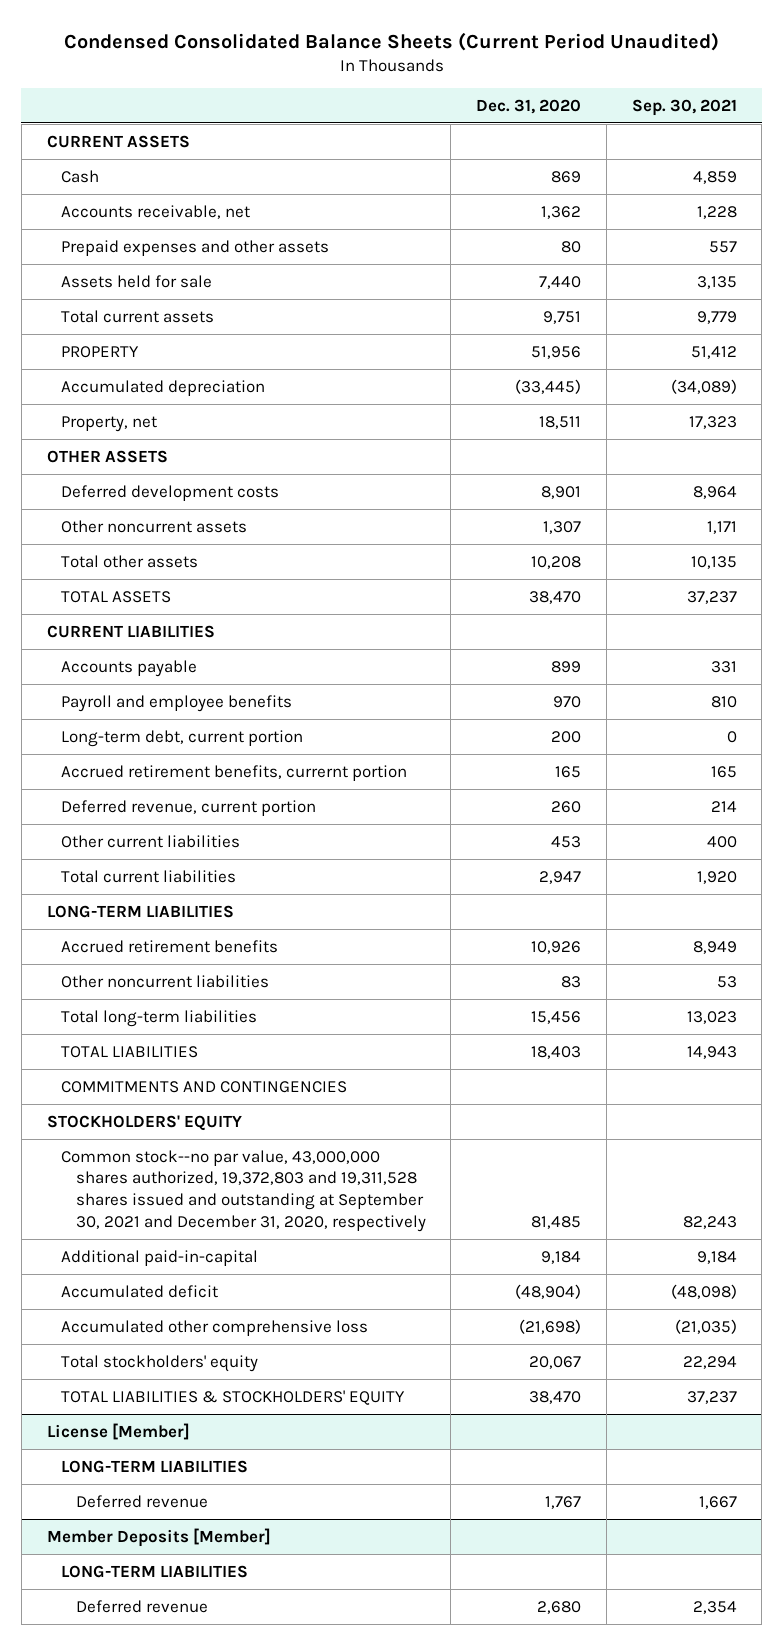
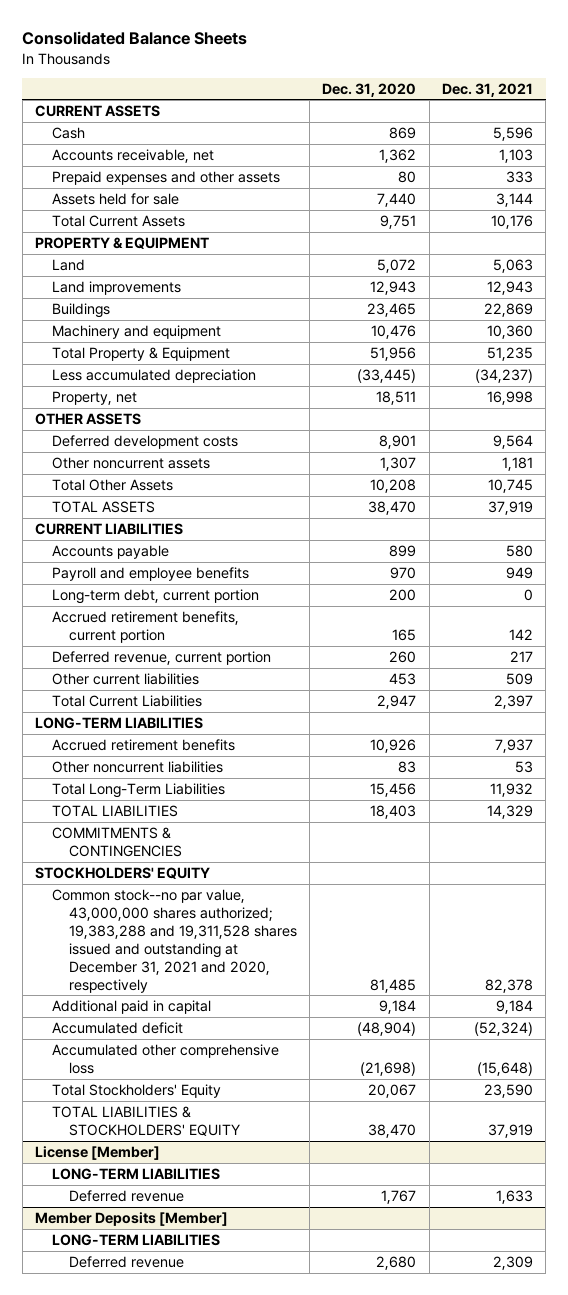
[63,32,719,52] Condensed Consolidated Balance Sheets (Current Period Unaudited) -> [22,31,248,46] Consolidated Balance Sheets
[631,99,737,117] Sep. 30, 2021 -> none
none -> [441,82,533,97] Dec. 31, 2021
[61,309,215,323] Total current assets -> [51,214,185,227] Total Current Assets
none -> [34,236,209,249] PROPERTY & EQUIPMENT
none -> [51,258,85,271] Land
none -> [51,280,181,295] Land improvements
none -> [51,302,110,318] Buildings
none -> [51,324,221,339] Machinery and equipment
[61,345,140,358] PROPERTY -> [51,346,230,361] Total Property & Equipment
[61,379,266,396] Accumulated depreciation -> [51,368,256,383] Less accumulated depreciation
[61,554,199,568] Total other assets -> [51,478,173,491] Total Other Assets
[61,764,408,781] Accrued retirement benefits, currernt portion -> [51,610,239,643] Accrued retirement benefits, current portion
[61,869,237,883] Total current liabilities -> [51,694,202,707] Total Current Liabilities
[61,1009,258,1027] Total long-term liabilities -> [51,782,225,798] Total Long-Term Liabilities
[61,1080,348,1093] COMMITMENTS AND CONTINGENCIES -> [51,826,183,857] COMMITMENTS & CONTINGENCIES
[61,1149,426,1232] Common stock--no par value, 43,000,000 shares authorized, 19,372,803 and 19,311,528 shares issued and outstanding at September 30, 2021 and December 31, 2020, respectively -> [51,888,298,993] Common stock--no par value, 43,000,000 shares authorized; 19,383,288 and 19,311,528 shares issued and outstanding at December 31, 2021 and 2020, respectively
[61,1249,259,1266] Additional paid-in-capital -> [51,999,211,1014] Additional paid in capital
[61,1354,259,1372] Total stockholders' equity -> [51,1083,221,1098] Total Stockholders' Equity

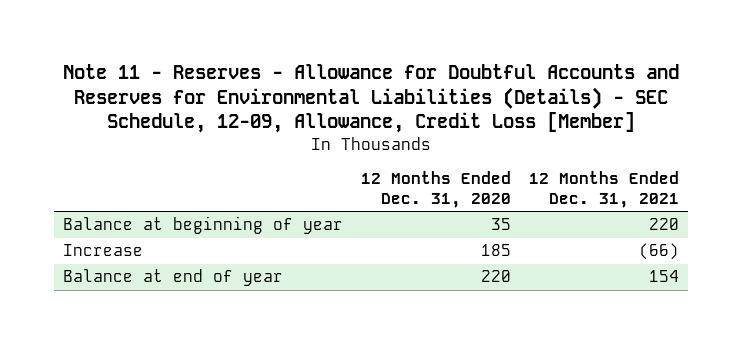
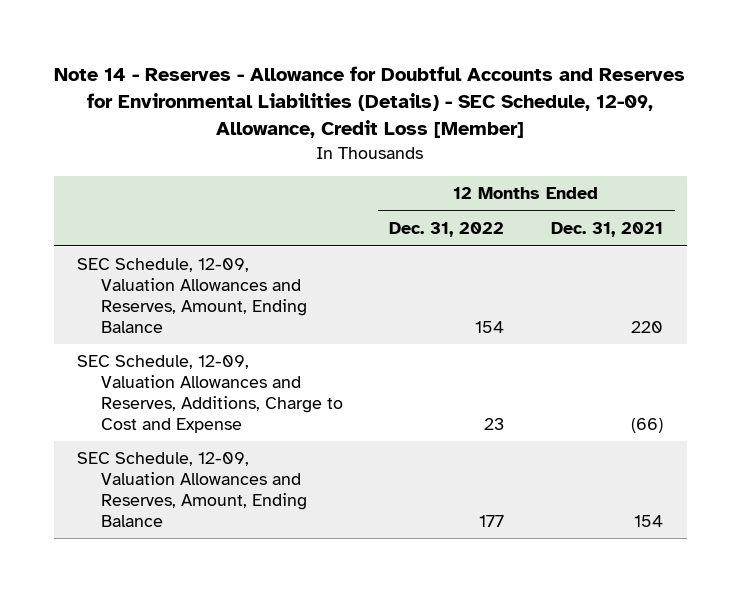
[62,63,679,134] Note 11 - Reserves - Allowance for Doubtful Accounts and Reserves for Environmental Liabilities (Details) - SEC Schedule, 12-09, Allowance, Credit Loss [Member] -> [54,65,686,139] Note 14 - Reserves - Allowance for Doubtful Accounts and Reserves for Environmental Liabilities (Details) - SEC Schedule, 12-09, Allowance, Credit Loss [Member]
[360,171,511,209] 12 Months Ended Dec. 31, 2020 -> none
none -> [389,222,505,238] Dec. 31, 2022
[62,216,343,235] Balance at beginning of year -> [77,258,307,333] SEC Schedule, 12-09, Valuation Allowances and Reserves, Amount, Ending Balance
[62,244,143,257] Increase -> [77,355,343,433] SEC Schedule, 12-09, Valuation Allowances and Reserves, Additions, Charge to Cost and Expense
[62,269,283,287] Balance at end of year -> [77,452,307,527] SEC Schedule, 12-09, Valuation Allowances and Reserves, Amount, Ending Balance

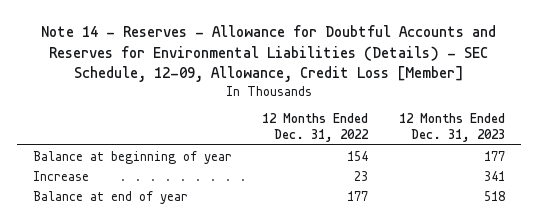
[551,222,664,238] Dec. 31, 2021 -> none
none -> [399,113,506,143] 12 Months Ended Dec. 31, 2023
[77,258,307,333] SEC Schedule, 12-09, Valuation Allowances and Reserves, Amount, Ending Balance -> [32,150,232,164] Balance at beginning of year
[77,355,343,433] SEC Schedule, 12-09, Valuation Allowances and Reserves, Additions, Charge to Cost and Expense -> [32,170,89,181] Increase
[77,452,307,527] SEC Schedule, 12-09, Valuation Allowances and Reserves, Amount, Ending Balance -> [32,190,188,204] Balance at end of year

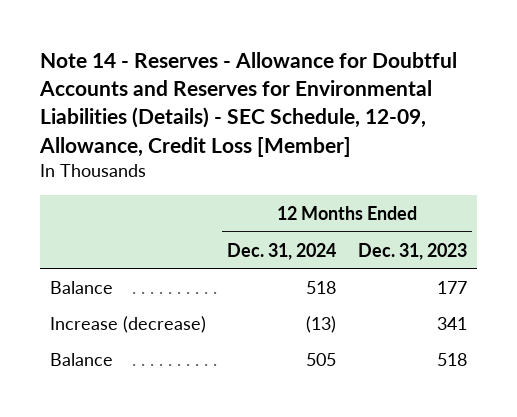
[262,113,370,143] 12 Months Ended Dec. 31, 2022 -> none
none -> [227,242,337,260] Dec. 31, 2024
[32,150,232,164] Balance at beginning of year -> [50,280,114,294] Balance
[32,170,89,181] Increase -> [50,315,207,333] Increase (decrease)
[32,190,188,204] Balance at end of year -> [50,352,114,366] Balance

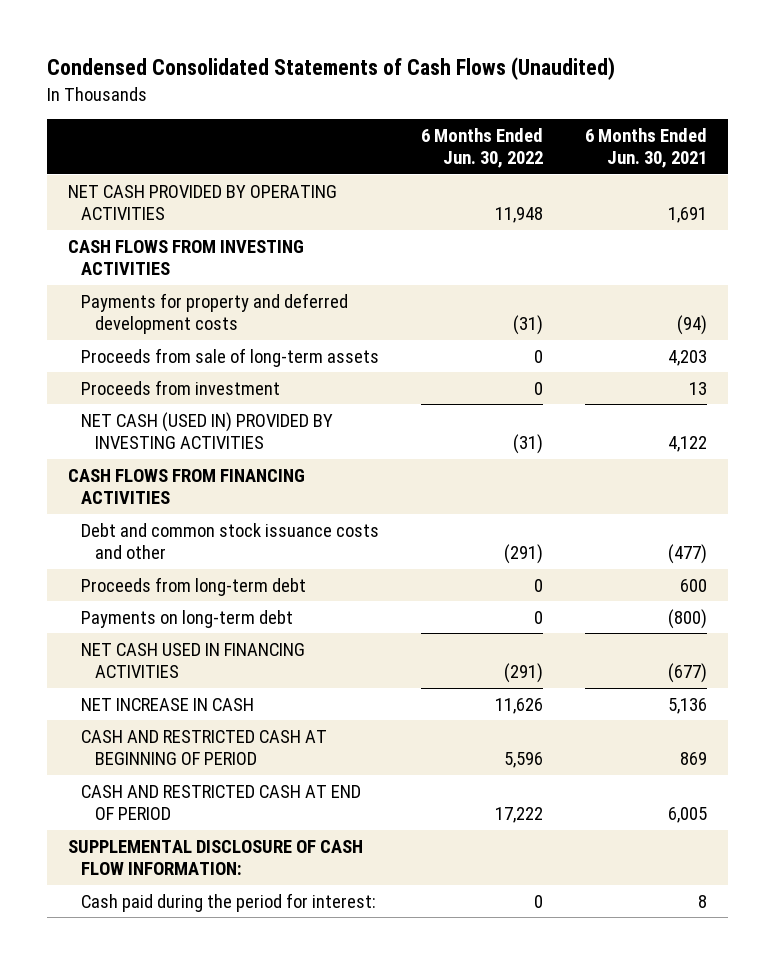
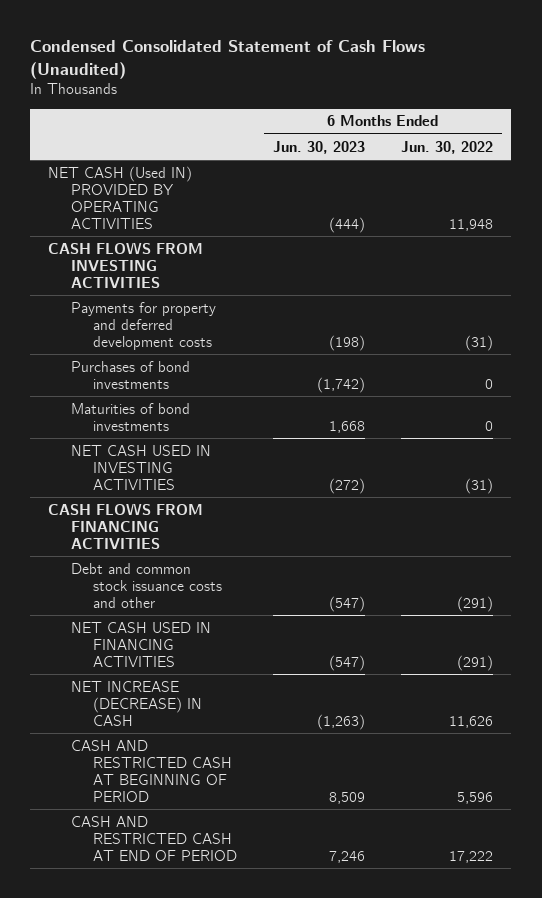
[46,57,615,81] Condensed Consolidated Statements of Cash Flows (Unaudited) -> [30,40,426,79] Condensed Consolidated Statement of Cash Flows (Unaudited)
[584,127,707,169] 6 Months Ended Jun. 30, 2021 -> none
none -> [273,140,366,154] Jun. 30, 2023
[67,184,337,221] NET CASH PROVIDED BY OPERATING ACTIVITIES -> [48,165,193,229] NET CASH (Used IN) PROVIDED BY OPERATING ACTIVITIES
[81,347,380,367] Proceeds from sale of long-term assets -> none
[81,379,281,395] Proceeds from investment -> none
none -> [70,360,190,389] Purchases of bond investments
none -> [70,402,190,431] Maturities of bond investments
[81,411,334,450] NET CASH (USED IN) PROVIDED BY INVESTING ACTIVITIES -> [70,444,211,490] NET CASH USED IN INVESTING ACTIVITIES
[81,576,307,596] Proceeds from long-term debt -> none
[81,609,294,628] Payments on long-term debt -> none
[81,697,255,711] NET INCREASE IN CASH -> [70,680,203,726] NET INCREASE (DECREASE) IN CASH
[67,839,363,876] SUPPLEMENTAL DISCLOSURE OF CASH FLOW INFORMATION: -> none
[81,892,377,912] Cash paid during the period for interest: -> none

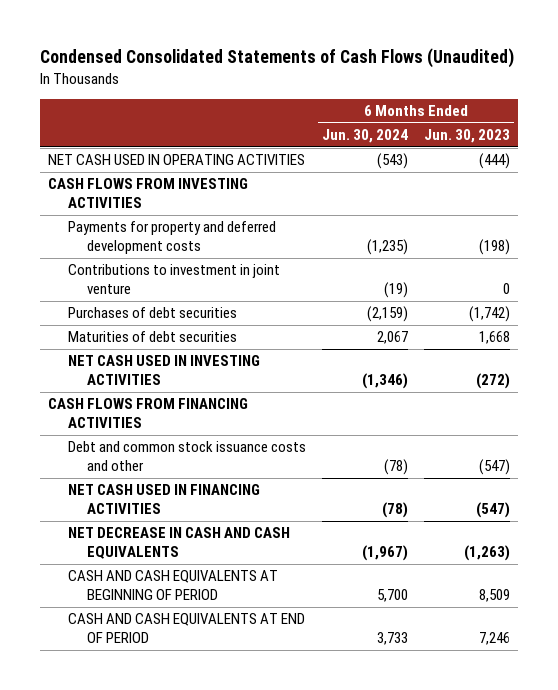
[30,40,426,79] Condensed Consolidated Statement of Cash Flows (Unaudited) -> [39,48,514,69] Condensed Consolidated Statements of Cash Flows (Unaudited)
[401,140,494,154] Jun. 30, 2022 -> none
none -> [321,129,408,144] Jun. 30, 2024
[48,165,193,229] NET CASH (Used IN) PROVIDED BY OPERATING ACTIVITIES -> [47,154,305,166] NET CASH USED IN OPERATING ACTIVITIES
none -> [67,264,280,294] Contributions to investment in joint venture
[70,360,190,389] Purchases of bond investments -> [67,307,237,319] Purchases of debt securities
[70,402,190,431] Maturities of bond investments -> [67,331,237,343] Maturities of debt securities
[70,680,203,726] NET INCREASE (DECREASE) IN CASH -> [67,527,290,559] NET DECREASE IN CASH AND CASH EQUIVALENTS
[70,739,233,802] CASH AND RESTRICTED CASH AT BEGINNING OF PERIOD -> [67,570,278,600] CASH AND CASH EQUIVALENTS AT BEGINNING OF PERIOD
[70,815,238,861] CASH AND RESTRICTED CASH AT END OF PERIOD -> [67,613,305,643] CASH AND CASH EQUIVALENTS AT END OF PERIOD

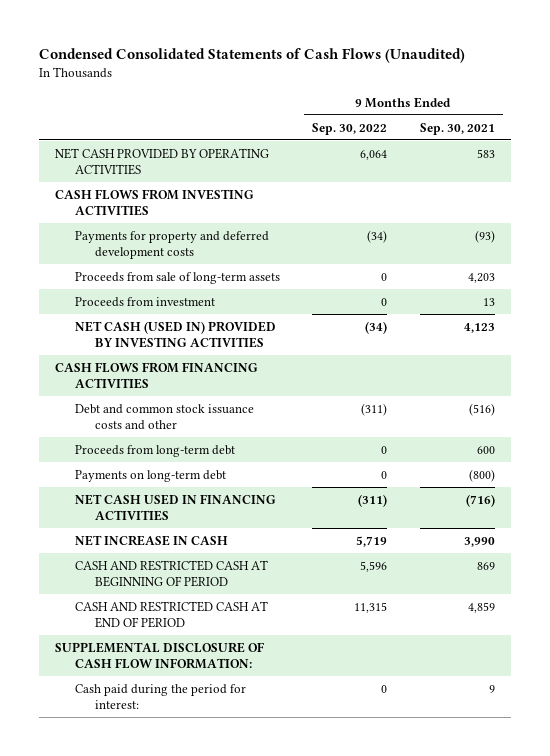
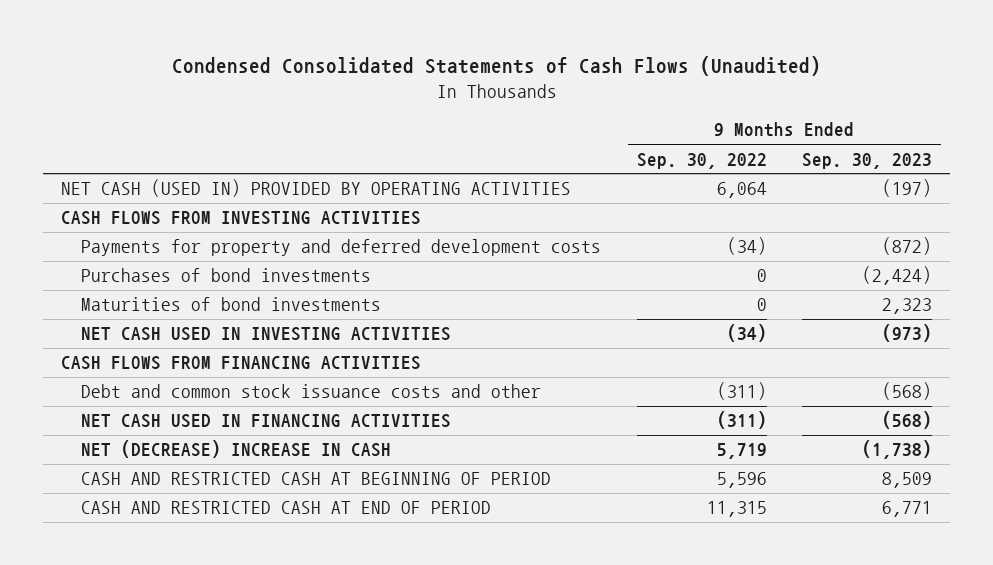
[419,122,495,135] Sep. 30, 2021 -> none
none -> [802,152,933,169] Sep. 30, 2023
[55,147,270,175] NET CASH PROVIDED BY OPERATING ACTIVITIES -> [61,179,572,198] NET CASH (USED IN) PROVIDED BY OPERATING ACTIVITIES
[74,271,280,284] Proceeds from sale of long-term assets -> none
[74,296,215,307] Proceeds from investment -> none
none -> [81,268,372,283] Purchases of bond investments
none -> [81,297,382,312] Maturities of bond investments
[74,320,276,348] NET CASH (USED IN) PROVIDED BY INVESTING ACTIVITIES -> [81,327,452,342] NET CASH USED IN INVESTING ACTIVITIES
[74,444,235,457] Proceeds from long-term debt -> none
[74,469,226,482] Payments on long-term debt -> none
[74,534,228,546] NET INCREASE IN CASH -> [81,440,392,459] NET (DECREASE) INCREASE IN CASH
[55,641,265,669] SUPPLEMENTAL DISCLOSURE OF CASH FLOW INFORMATION: -> none
[74,683,246,709] Cash paid during the period for interest: -> none

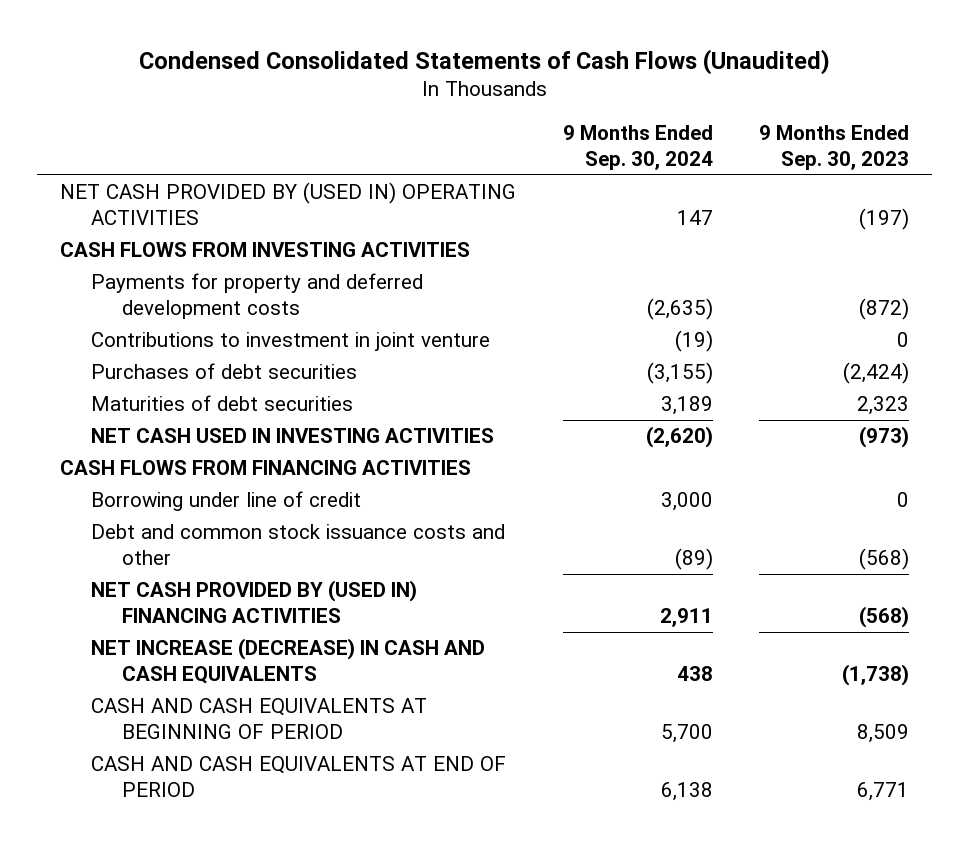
[636,152,767,169] Sep. 30, 2022 -> none
none -> [562,125,713,171] 9 Months Ended Sep. 30, 2024
[61,179,572,198] NET CASH (USED IN) PROVIDED BY OPERATING ACTIVITIES -> [60,182,517,226] NET CASH PROVIDED BY (USED IN) OPERATING ACTIVITIES
none -> [91,332,491,352] Contributions to investment in joint venture
[81,268,372,283] Purchases of bond investments -> [91,363,358,380] Purchases of debt securities
[81,297,382,312] Maturities of bond investments -> [91,395,354,412] Maturities of debt securities
none -> [91,491,362,512] Borrowing under line of credit
[81,414,452,429] NET CASH USED IN FINANCING ACTIVITIES -> [91,580,418,624] NET CASH PROVIDED BY (USED IN) FINANCING ACTIVITIES
[81,440,392,459] NET (DECREASE) INCREASE IN CASH -> [91,638,486,685] NET INCREASE (DECREASE) IN CASH AND CASH EQUIVALENTS
[81,472,552,486] CASH AND RESTRICTED CASH AT BEGINNING OF PERIOD -> [91,698,428,740] CASH AND CASH EQUIVALENTS AT BEGINNING OF PERIOD
[81,501,492,515] CASH AND RESTRICTED CASH AT END OF PERIOD -> [91,756,507,798] CASH AND CASH EQUIVALENTS AT END OF PERIOD

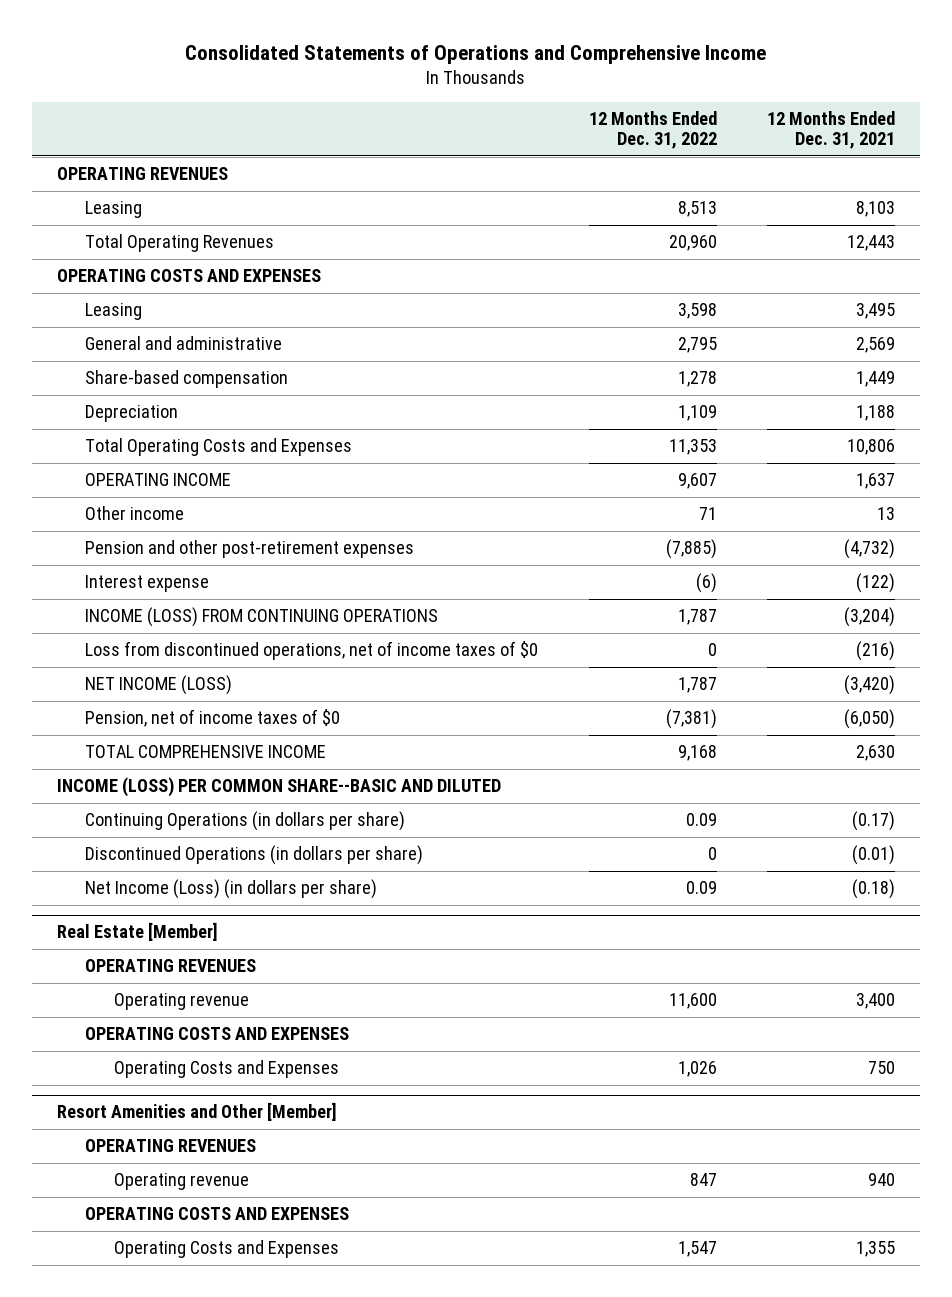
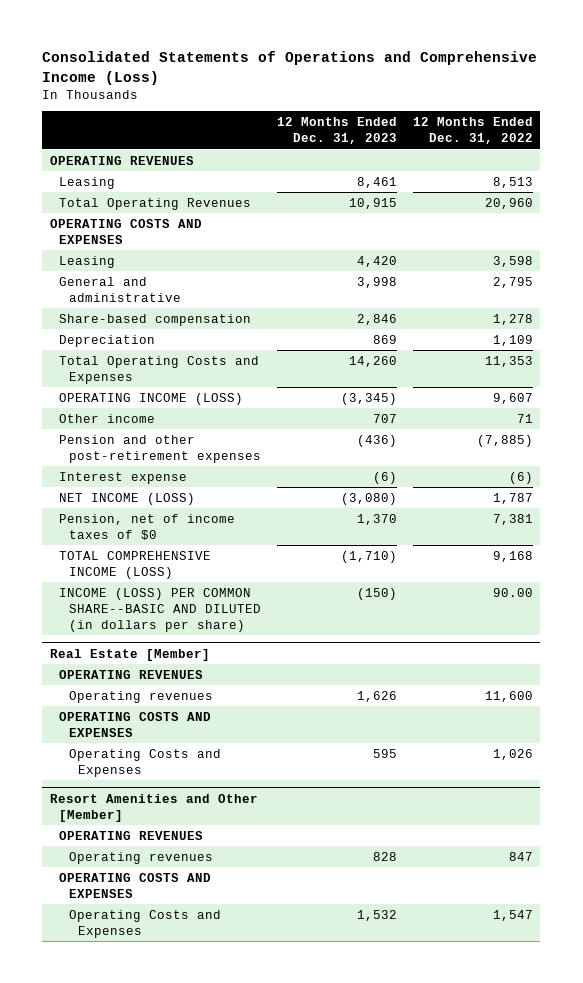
[184,44,766,64] Consolidated Statements of Operations and Comprehensive Income -> [42,50,538,85] Consolidated Statements of Operations and Comprehensive Income (Loss)
[766,110,895,150] 12 Months Ended Dec. 31, 2021 -> none
none -> [276,117,397,145] 12 Months Ended Dec. 31, 2023
[85,473,232,487] OPERATING INCOME -> [59,392,244,405] OPERATING INCOME (LOSS)
[85,607,439,628] INCOME (LOSS) FROM CONTINUING OPERATIONS -> none
[85,641,539,661] Loss from discontinued operations, net of income taxes of $0 -> none
[57,777,502,798] INCOME (LOSS) PER COMMON SHARE--BASIC AND DILUTED -> none
[85,811,406,832] Continuing Operations (in dollars per share) -> none
[85,845,424,866] Discontinued Operations (in dollars per share) -> none
[665,709,717,730] (7,381) -> [492,513,533,525] 7,381
[85,745,327,759] TOTAL COMPREHENSIVE INCOME -> [59,550,212,579] TOTAL COMPREHENSIVE INCOME (LOSS)
[85,879,378,900] Net Income (Loss) (in dollars per share) -> [59,587,261,632] INCOME (LOSS) PER COMMON SHARE--BASIC AND DILUTED (in dollars per share)
[685,881,717,895] 0.09 -> [492,587,533,597] 90.00
[113,993,249,1011] Operating revenue -> [68,690,213,703] Operating revenues
[113,1173,249,1191] Operating revenue -> [68,851,213,864] Operating revenues

